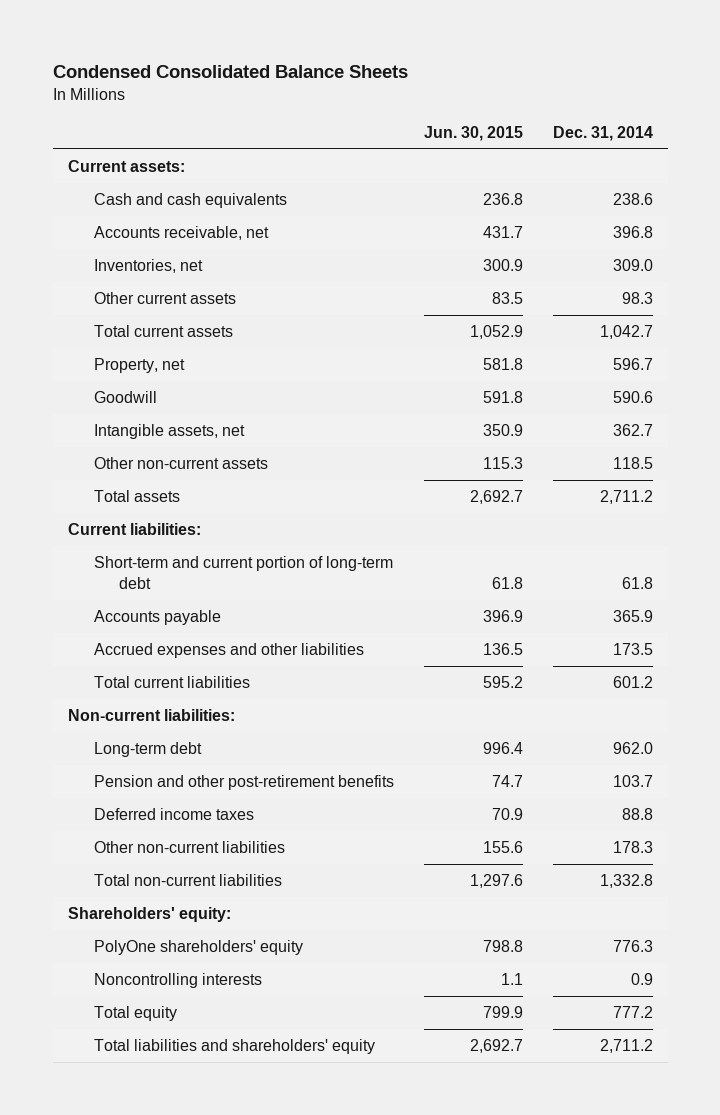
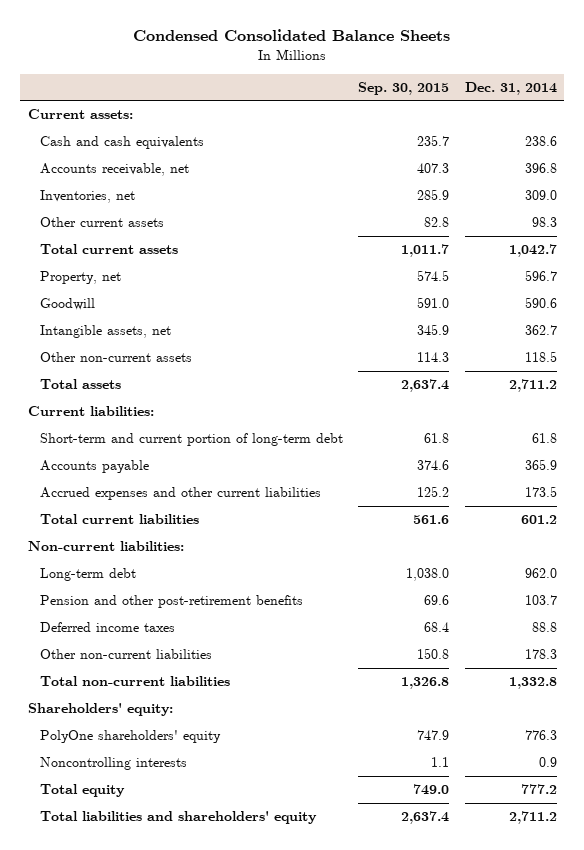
[423,125,523,141] Jun. 30, 2015 -> none
none -> [358,81,450,95] Sep. 30, 2015
[93,643,364,659] Accrued expenses and other liabilities -> [39,487,321,501] Accrued expenses and other current liabilities

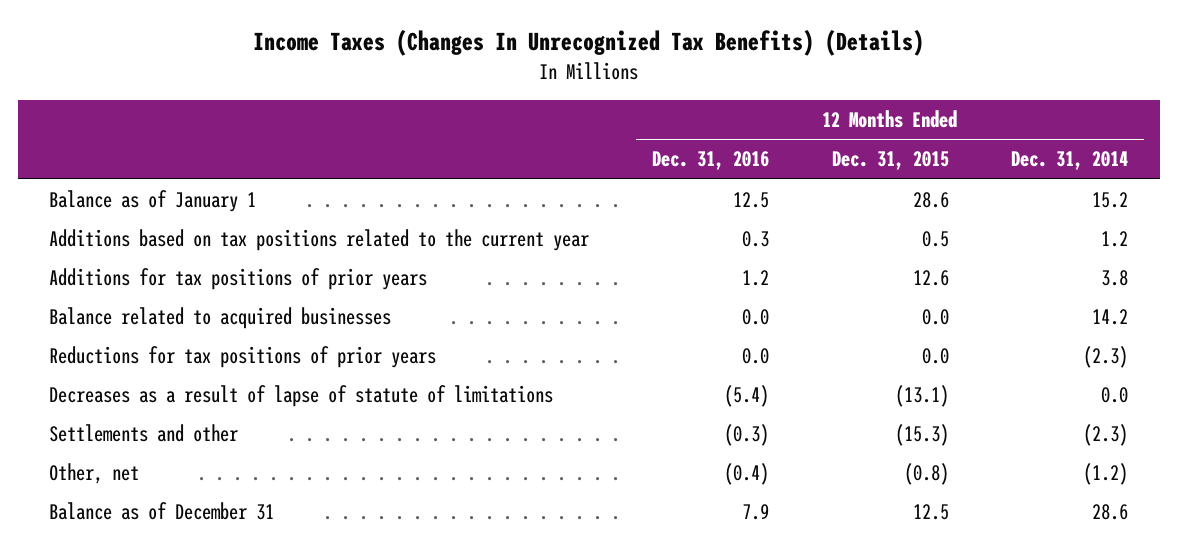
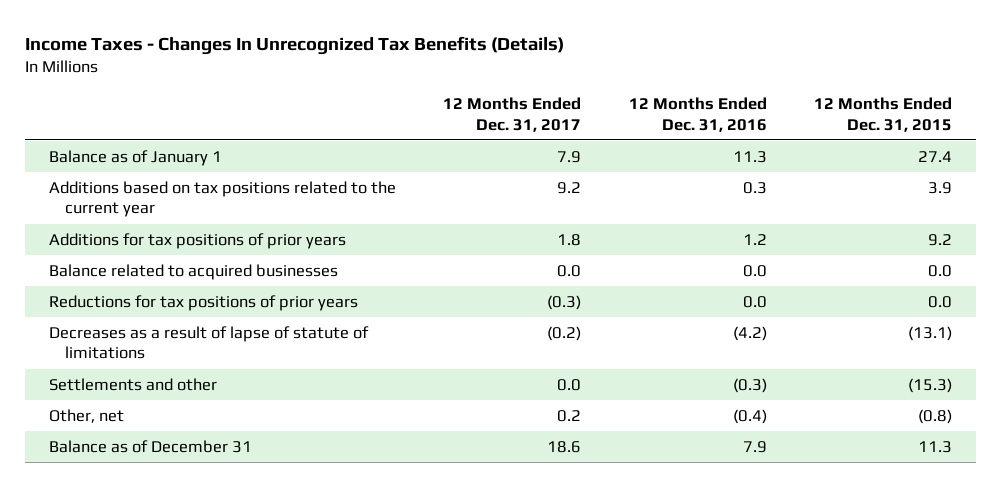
[252,29,924,57] Income Taxes (Changes In Unrecognized Tax Benefits) (Details) -> [24,36,564,56] Income Taxes - Changes In Unrecognized Tax Benefits (Details)
[1011,151,1129,171] Dec. 31, 2014 -> none
none -> [443,97,582,132] 12 Months Ended Dec. 31, 2017
[732,192,769,209] 12.5 -> [732,150,767,163] 11.3
[912,192,949,209] 28.6 -> [918,150,953,162] 27.4
[921,231,949,248] 0.5 -> [928,181,953,194] 3.9
[912,270,949,287] 12.6 -> [928,233,953,246] 9.2
[723,385,769,408] (5.4) -> [732,325,767,341] (4.2)
[912,504,949,521] 12.5 -> [918,440,953,453] 11.3

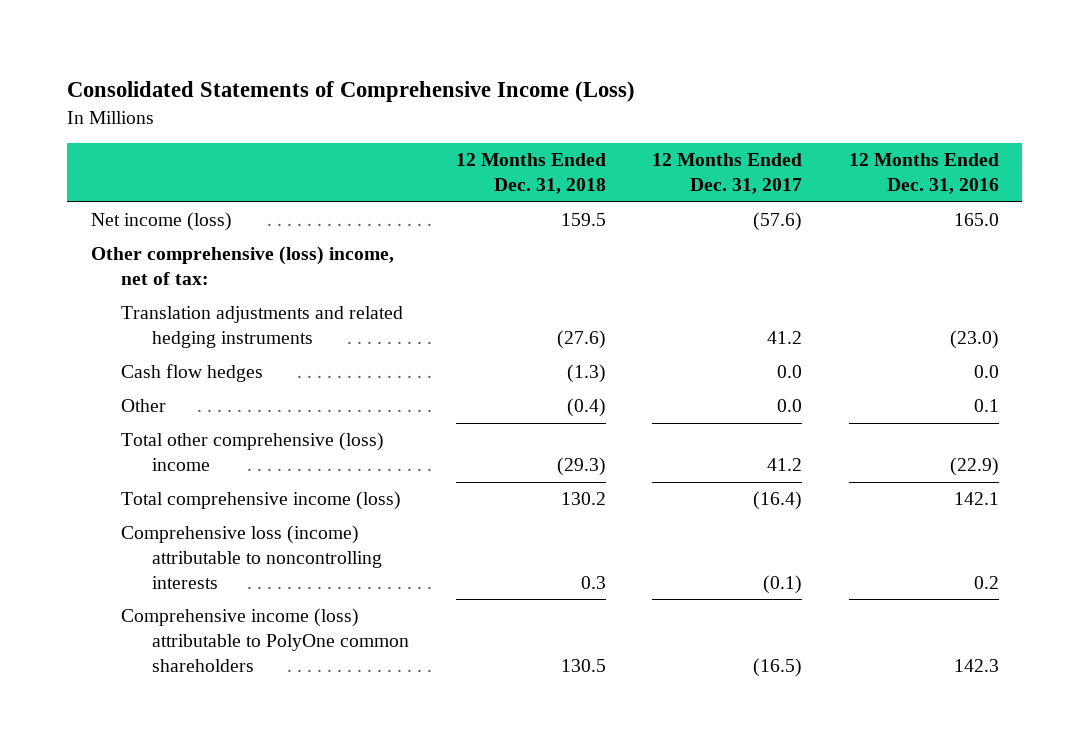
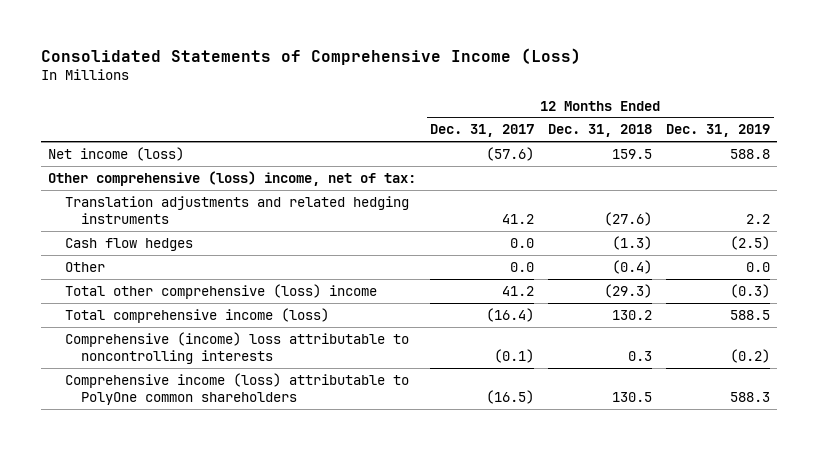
[849,153,1000,195] 12 Months Ended Dec. 31, 2016 -> none
none -> [666,124,771,138] Dec. 31, 2019
[121,525,382,589] Comprehensive loss (income) attributable to noncontrolling interests -> [64,331,409,365] Comprehensive (income) loss attributable to noncontrolling interests

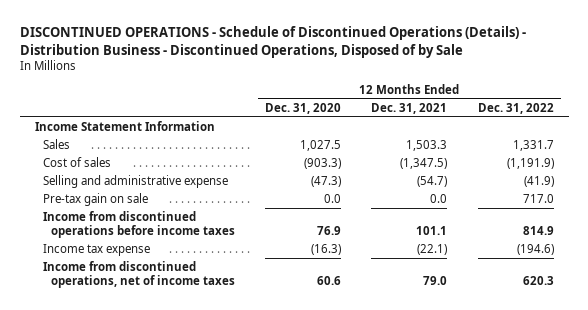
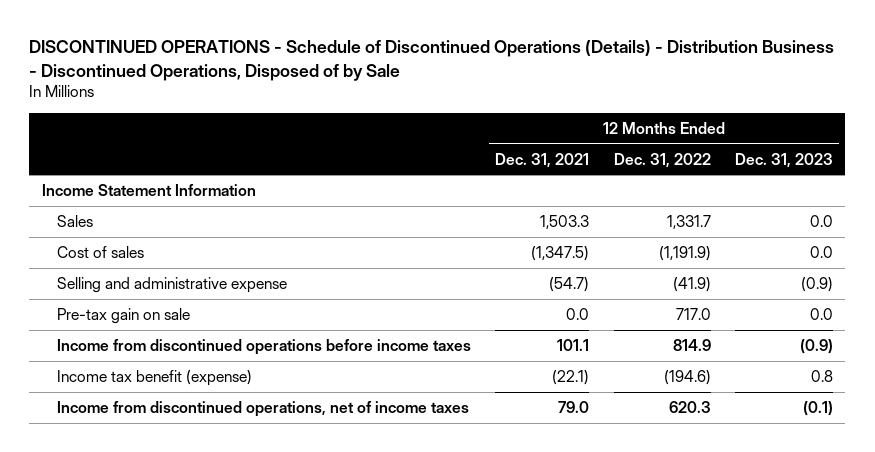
[265,102,342,114] Dec. 31, 2020 -> none
none -> [735,152,834,168] Dec. 31, 2023
[42,244,150,257] Income tax expense -> [56,369,252,386] Income tax benefit (expense)

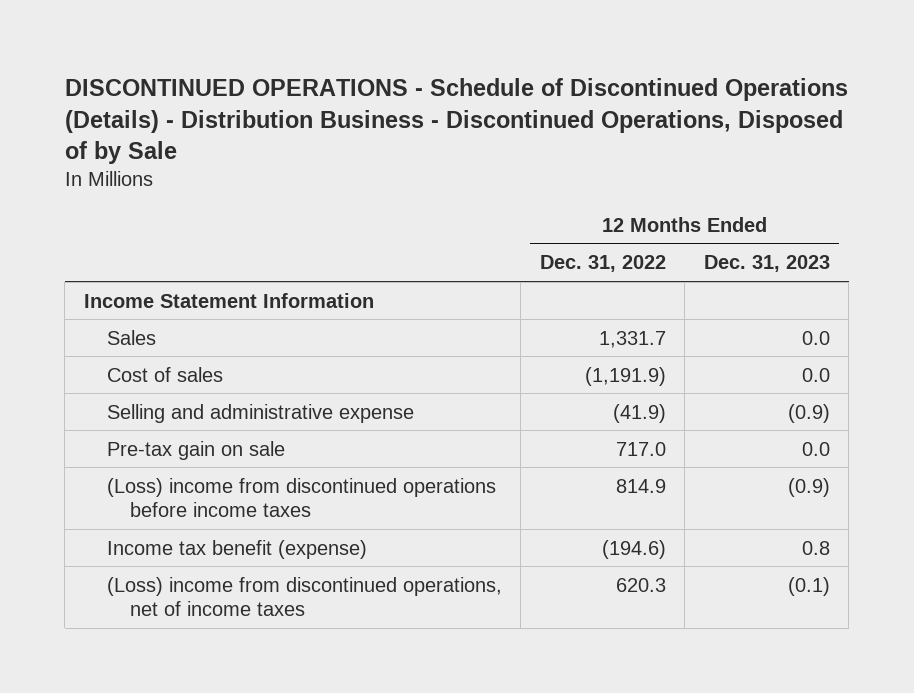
[495,152,590,168] Dec. 31, 2021 -> none
[56,338,471,355] Income from discontinued operations before income taxes -> [106,477,496,518] (Loss) income from discontinued operations before income taxes
[56,400,469,417] Income from discontinued operations, net of income taxes -> [106,576,502,617] (Loss) income from discontinued operations, net of income taxes

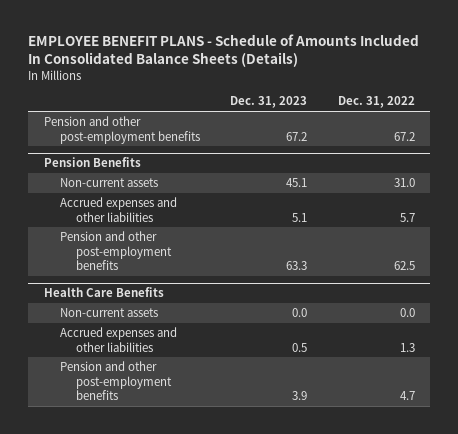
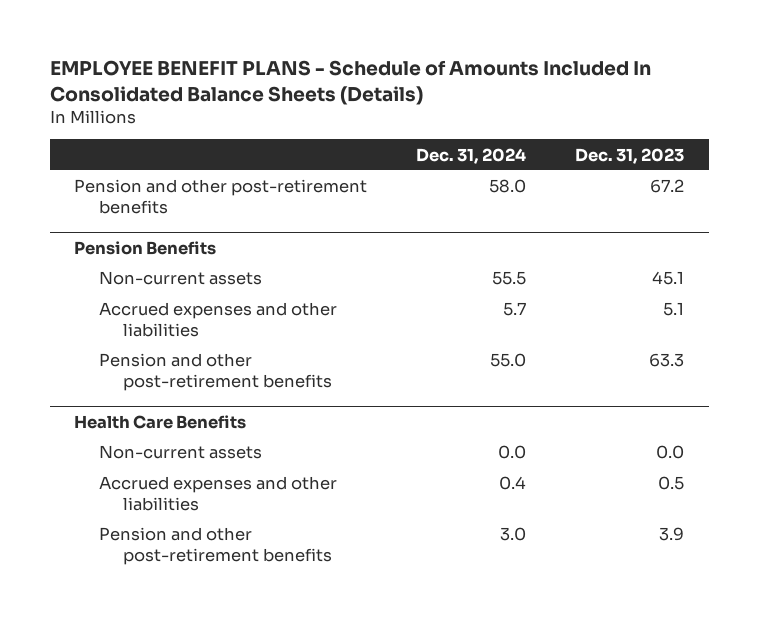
[337,96,415,109] Dec. 31, 2022 -> none
none -> [416,147,527,164] Dec. 31, 2024
[43,116,200,144] Pension and other post-employment benefits -> [74,179,368,215] Pension and other post-retirement benefits
[59,231,173,271] Pension and other post-employment benefits -> [98,353,332,392] Pension and other post-retirement benefits
[59,361,173,401] Pension and other post-employment benefits -> [98,527,332,566] Pension and other post-retirement benefits

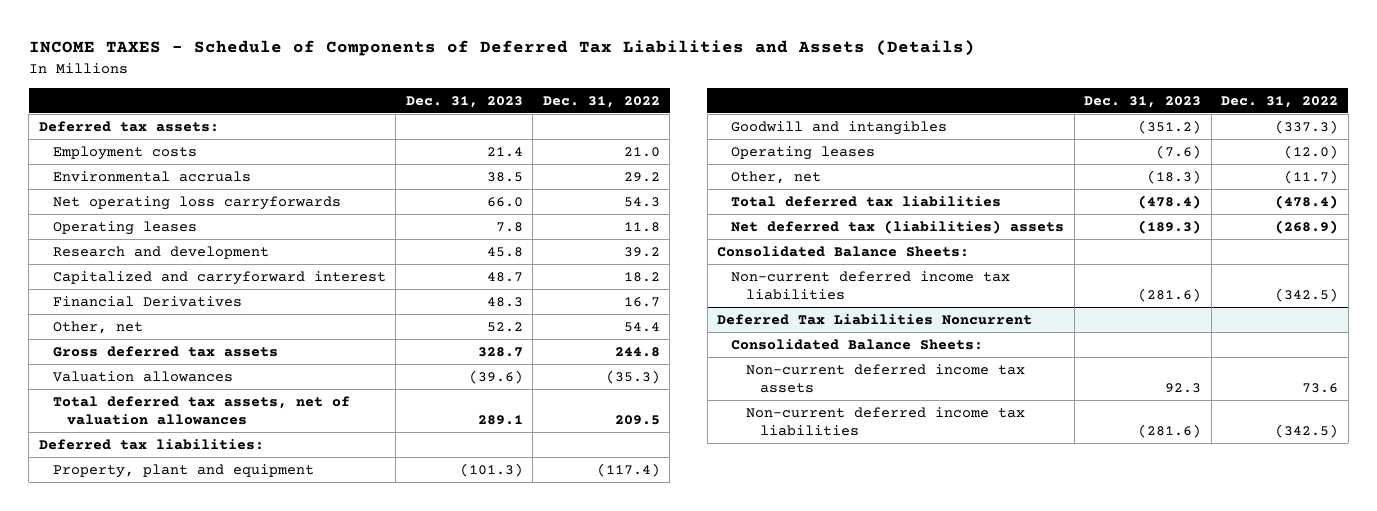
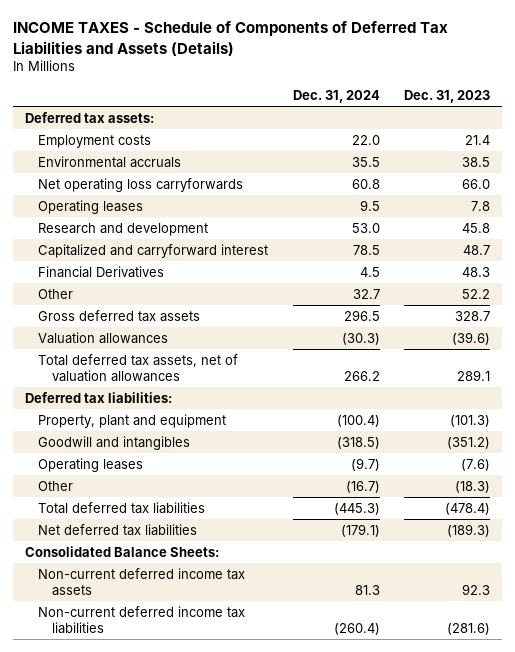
[542,95,660,108] Dec. 31, 2022 -> none
none -> [292,90,380,104] Dec. 31, 2024
[52,320,143,334] Other, net -> [38,288,74,299] Other
[731,170,822,184] Other, net -> [38,480,74,491] Other
[717,245,970,257] Consolidated Balance Sheets: -> none
[731,270,1011,300] Non-current deferred income tax liabilities -> none
[717,313,1033,325] Deferred Tax Liabilities Noncurrent -> none
[731,219,1065,234] Net deferred tax (liabilities) assets -> [38,523,198,536] Net deferred tax liabilities

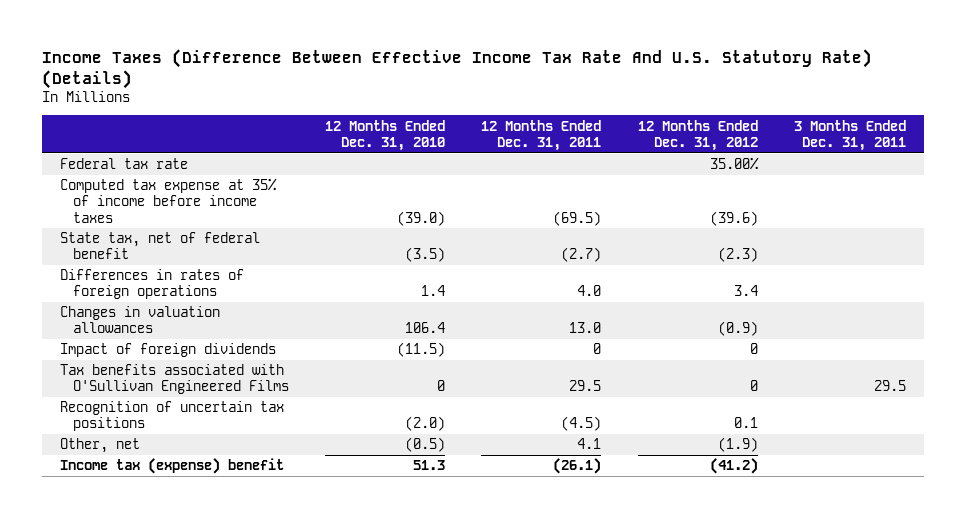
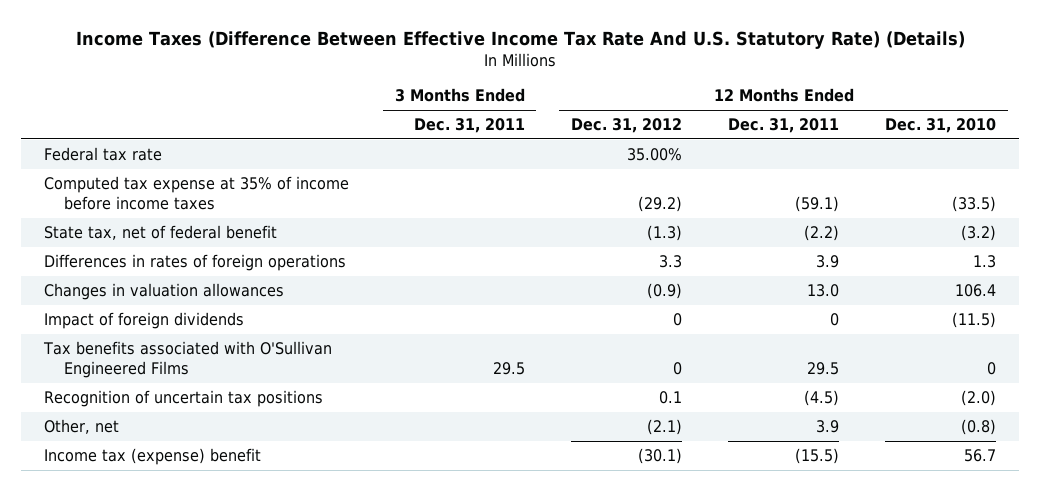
[396,210,445,226] (39.0) -> [952,195,997,212] (33.5)
[553,210,602,226] (69.5) -> [795,195,840,212] (59.1)
[709,210,758,226] (39.6) -> [638,195,683,212] (29.2)
[404,247,445,263] (3.5) -> [961,225,997,242] (3.2)
[561,247,602,263] (2.7) -> [804,225,840,242] (2.2)
[717,247,758,263] (2.3) -> [647,225,683,242] (1.3)
[420,285,445,297] 1.4 -> [973,255,997,269] 1.3
[577,285,602,297] 4.0 -> [816,255,840,269] 3.9
[733,285,758,297] 3.4 -> [659,255,683,269] 3.3
[404,437,445,453] (0.5) -> [961,419,997,436] (0.8)
[577,438,602,450] 4.1 -> [816,420,840,434] 3.9
[717,437,758,453] (1.9) -> [647,419,683,436] (2.1)
[412,460,445,471] 51.3 -> [964,449,997,463] 56.7
[553,458,602,475] (26.1) -> [795,448,840,465] (15.5)
[709,458,758,475] (41.2) -> [638,448,683,465] (30.1)

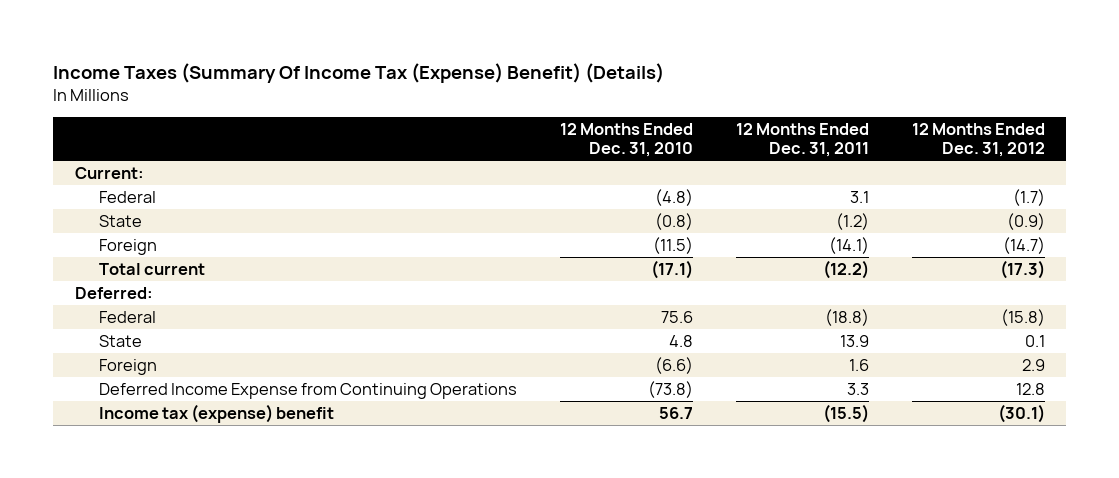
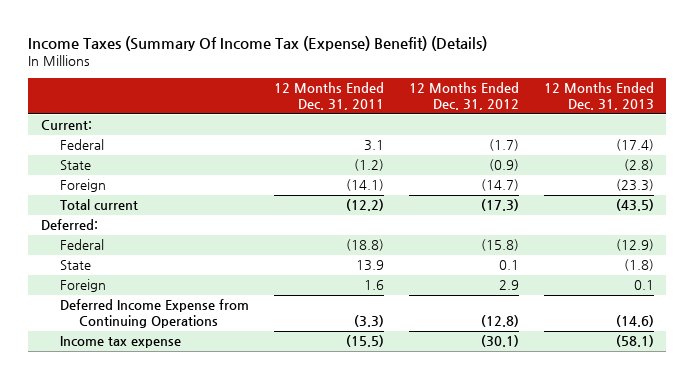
[559,122,693,158] 12 Months Ended Dec. 31, 2010 -> none
none -> [543,82,654,111] 12 Months Ended Dec. 31, 2013
[846,383,869,396] 3.3 -> [353,315,384,328] (3.3)
[1015,383,1045,396] 12.8 -> [480,315,519,328] (12.8)
[98,404,334,424] Income tax (expense) benefit -> [59,336,181,349] Income tax expense

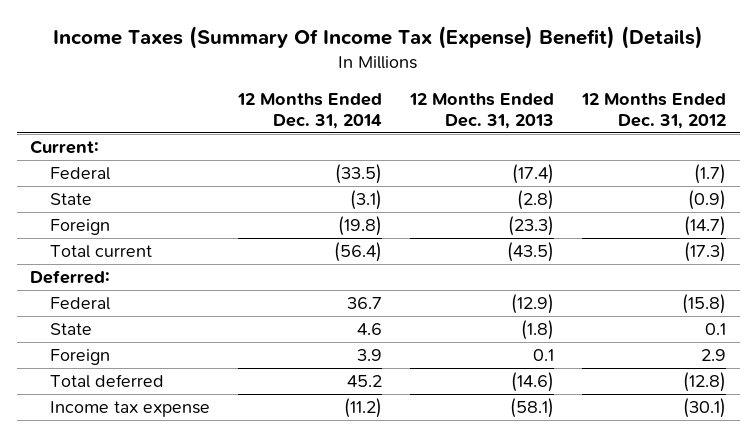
[273,82,384,111] 12 Months Ended Dec. 31, 2011 -> none
none -> [236,92,382,130] 12 Months Ended Dec. 31, 2014
[59,299,249,329] Deferred Income Expense from Continuing Operations -> [50,374,165,389] Total deferred

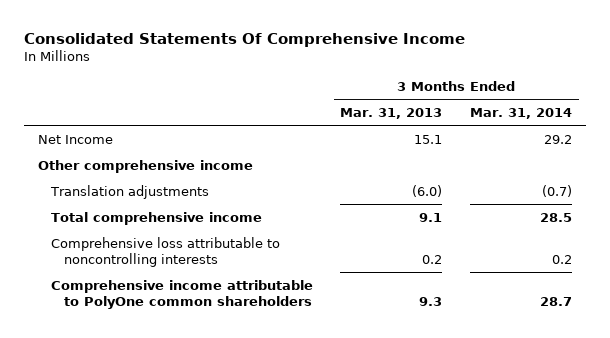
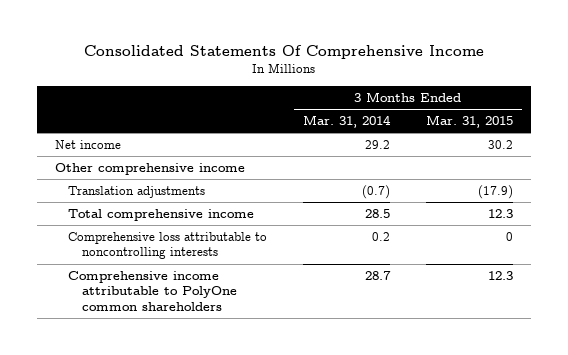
[340,108,443,120] Mar. 31, 2013 -> none
none -> [426,115,514,129] Mar. 31, 2015
[37,134,113,144] Net Income -> [54,139,121,149] Net income

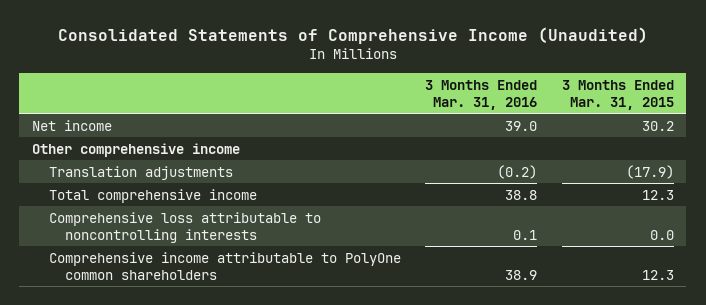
[84,45,485,60] Consolidated Statements Of Comprehensive Income -> [57,26,648,44] Consolidated Statements of Comprehensive Income (Unaudited)
[303,115,392,129] Mar. 31, 2014 -> none
none -> [425,79,538,110] 3 Months Ended Mar. 31, 2016
[506,231,514,241] 0 -> [650,229,675,240] 0.0

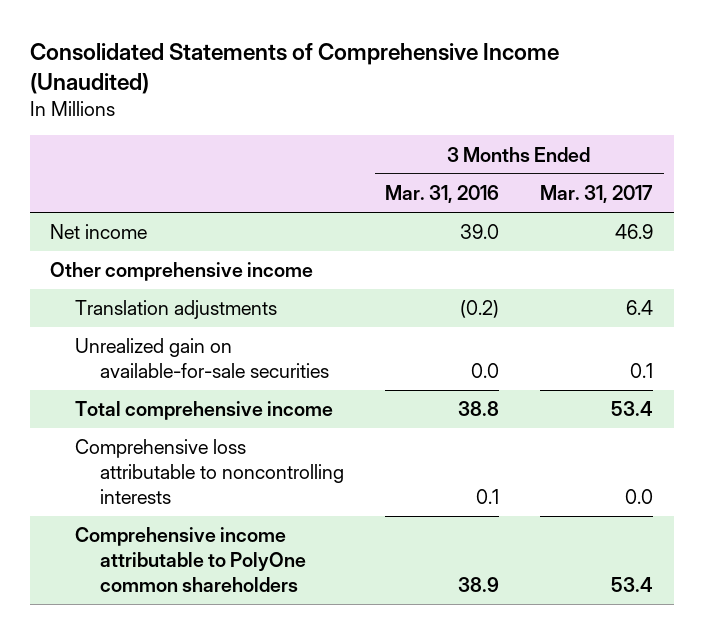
[562,79,675,110] 3 Months Ended Mar. 31, 2015 -> none
none -> [540,185,654,204] Mar. 31, 2017
none -> [74,338,329,379] Unrealized gain on available-for-sale securities

